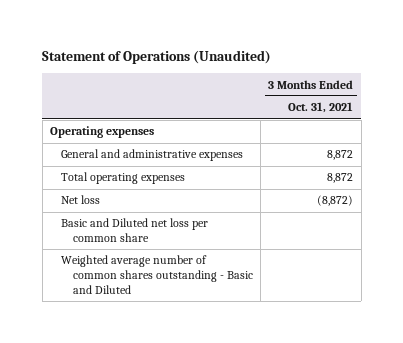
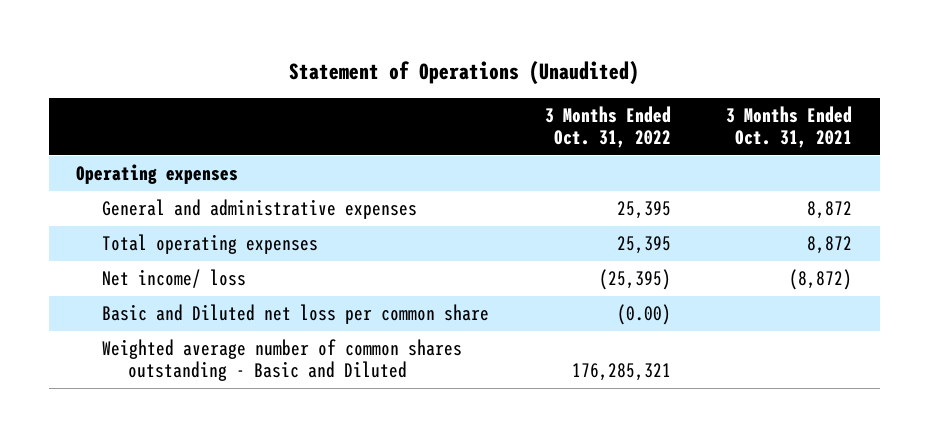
none -> [544,106,671,149] 3 Months Ended Oct. 31, 2022
[61,195,101,205] Net loss -> [102,269,247,289] Net income/ loss

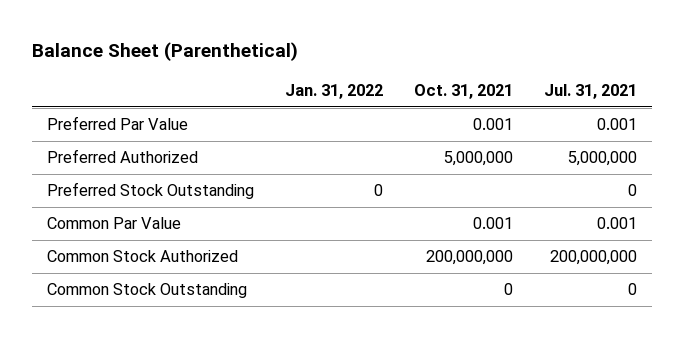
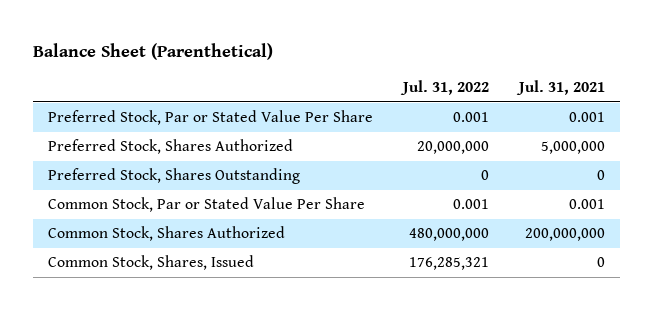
[284,84,383,100] Jan. 31, 2022 -> none
[413,84,513,100] Oct. 31, 2021 -> none
none -> [399,79,489,95] Jul. 31, 2022
[46,283,247,299] Common Stock Outstanding -> none
[46,116,188,131] Preferred Par Value -> [47,110,373,126] Preferred Stock, Par or Stated Value Per Share
[46,149,198,164] Preferred Authorized -> [47,139,293,155] Preferred Stock, Shares Authorized
[46,182,254,200] Preferred Stock Outstanding -> [47,168,300,185] Preferred Stock, Shares Outstanding
[46,217,181,230] Common Par Value -> [47,197,365,213] Common Stock, Par or Stated Value Per Share
[46,250,238,263] Common Stock Authorized -> [47,226,285,242] Common Stock, Shares Authorized
none -> [47,255,254,271] Common Stock, Shares, Issued

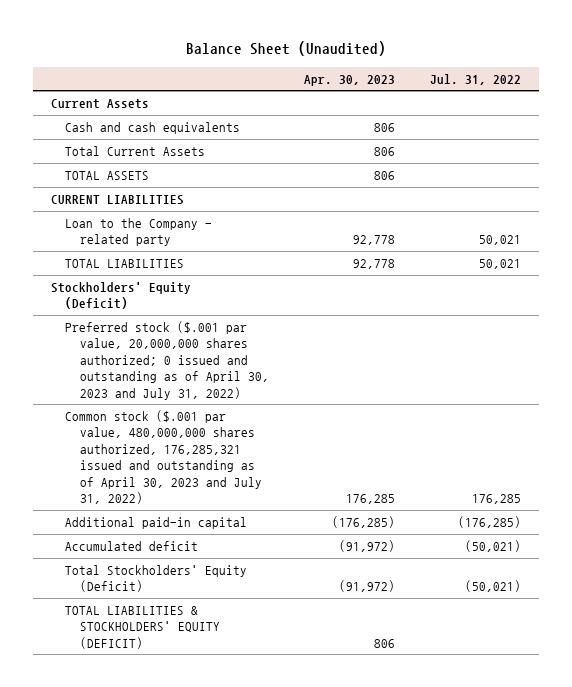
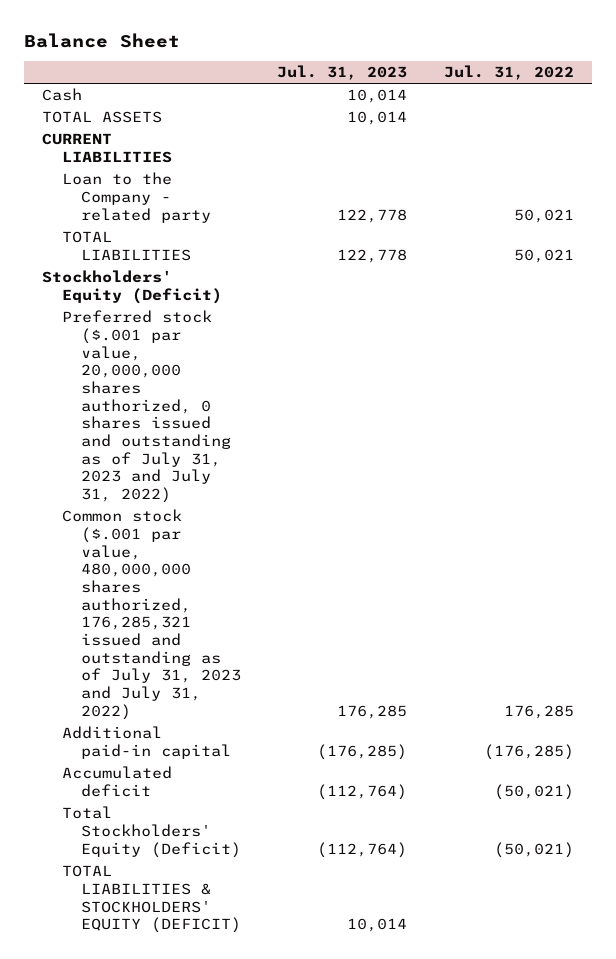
[185,41,386,57] Balance Sheet (Unaudited) -> [23,32,180,48] Balance Sheet
[304,74,396,86] Apr. 30, 2023 -> none
none -> [277,65,408,81] Jul. 31, 2023
[50,99,149,110] Current Assets -> none
[65,122,241,135] Cash and cash equivalents -> none
[65,146,206,157] Total Current Assets -> none
none -> [42,88,83,102] Cash
[65,321,270,400] Preferred stock ($.001 par value, 20,000,000 shares authorized; 0 issued and outstanding as of April 30, 2023 and July 31, 2022) -> [61,310,231,504] Preferred stock ($.001 par value, 20,000,000 shares authorized, 0 shares issued and outstanding as of July 31, 2023 and July 31, 2022)
[65,410,263,505] Common stock ($.001 par value, 480,000,000 shares authorized, 176,285,321 issued and outstanding as of April 30, 2023 and July 31, 2022) -> [61,509,241,720] Common stock ($.001 par value, 480,000,000 shares authorized, 176,285,321 issued and outstanding as of July 31, 2023 and July 31, 2022)

